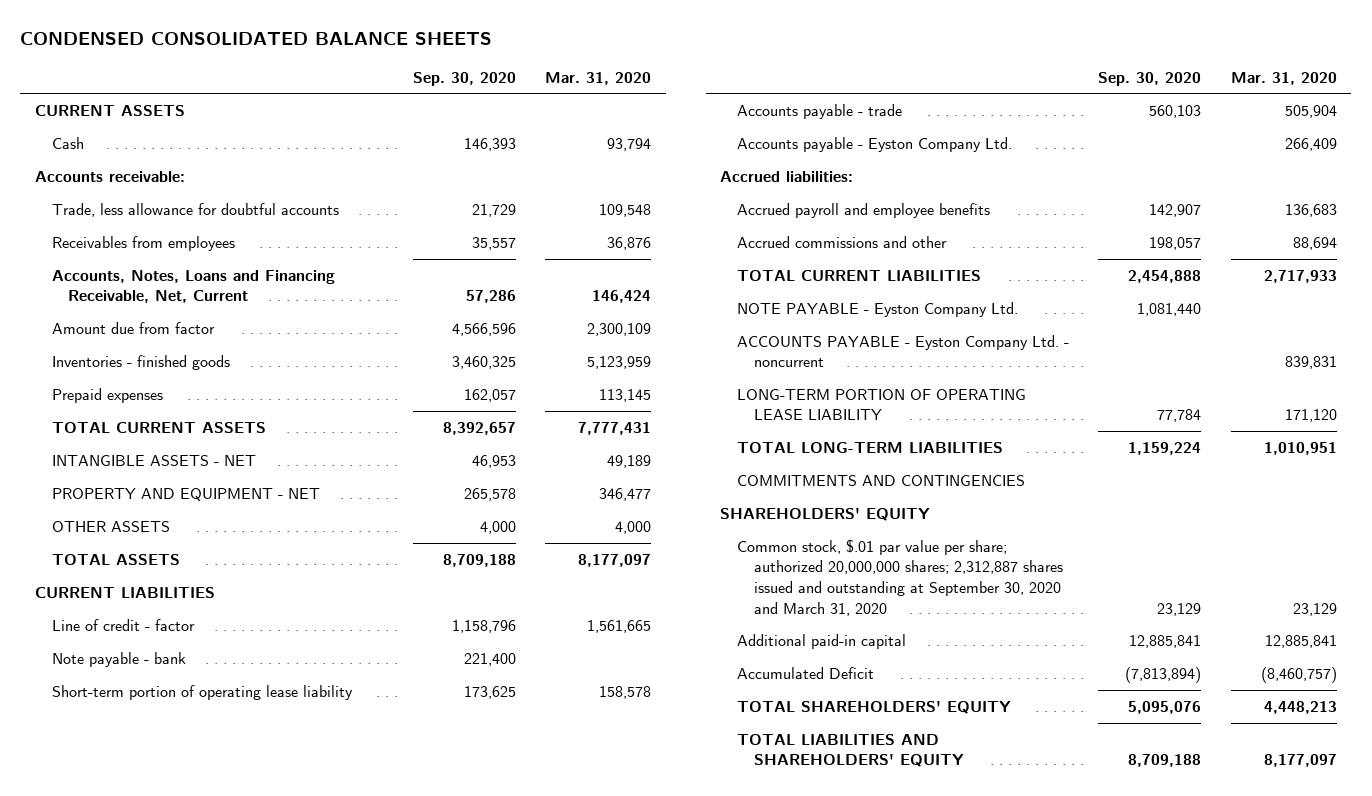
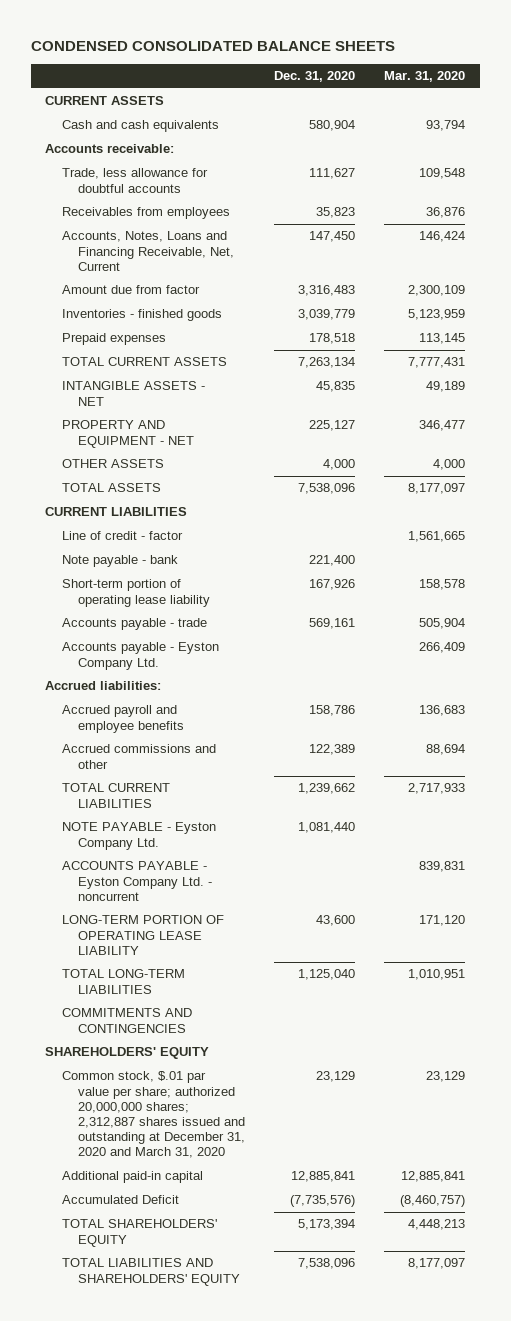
[412,71,516,86] Sep. 30, 2020 -> none
none -> [274,71,356,83] Dec. 31, 2020
[51,136,84,149] Cash -> [61,120,219,133] Cash and cash equivalents
[737,538,1063,616] Common stock, $.01 par value per share; authorized 20,000,000 shares; 2,312,887 shares issued and outstanding at September 30, 2020 and March 31, 2020 -> [61,1071,245,1159] Common stock, $.01 par value per share; authorized 20,000,000 shares; 2,312,887 shares issued and outstanding at December 31, 2020 and March 31, 2020

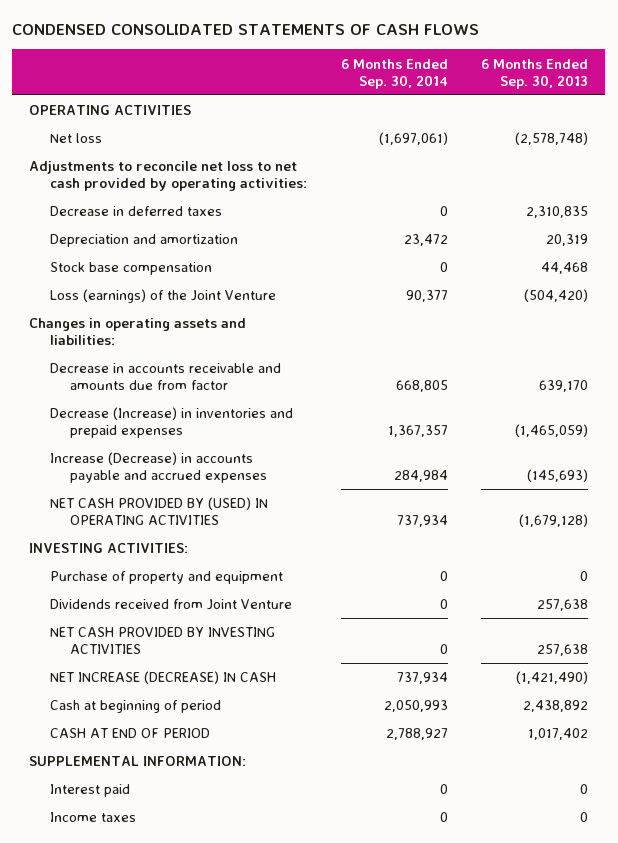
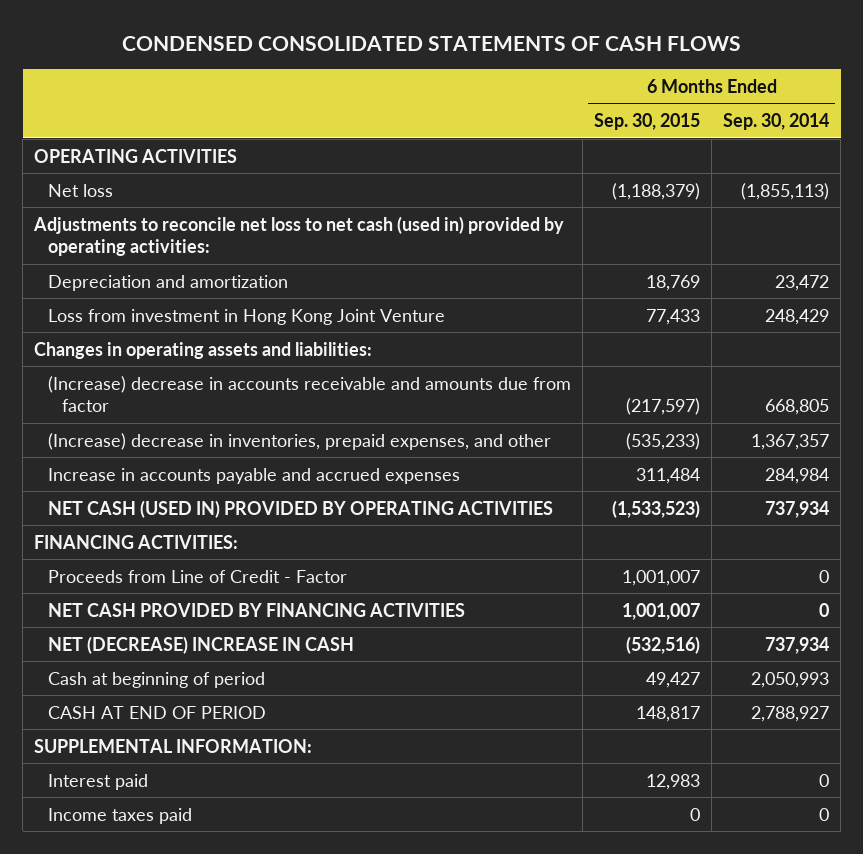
[481,58,589,89] 6 Months Ended Sep. 30, 2013 -> none
none -> [594,112,701,130] Sep. 30, 2015
[49,206,222,217] Decrease in deferred taxes -> none
[378,132,448,146] (1,697,061) -> [741,182,830,200] (1,855,113)
[29,161,307,192] Adjustments to reconcile net loss to net cash provided by operating activities: -> [33,215,565,257] Adjustments to reconcile net loss to net cash (used in) provided by operating activities:
[49,262,212,276] Stock base compensation -> none
[49,289,276,304] Loss (earnings) of the Joint Venture -> [48,308,446,325] Loss from investment in Hong Kong Joint Venture
[405,290,448,303] 90,377 -> [765,308,830,325] 248,429
[29,543,189,554] INVESTING ACTIVITIES: -> none
[49,571,283,585] Purchase of property and equipment -> none
[49,599,292,611] Dividends received from Joint Venture -> none
[49,363,281,391] Decrease in accounts receivable and amounts due from factor -> [48,375,572,413] (Increase) decrease in accounts receivable and amounts due from factor
[49,407,293,439] Decrease (Increase) in inventories and prepaid expenses -> [48,432,552,450] (Increase) decrease in inventories, prepaid expenses, and other
[49,452,268,484] Increase (Decrease) in accounts payable and accrued expenses -> [48,467,461,484] Increase in accounts payable and accrued expenses
[49,497,268,526] NET CASH PROVIDED BY (USED) IN OPERATING ACTIVITIES -> [48,499,554,518] NET CASH (USED IN) PROVIDED BY OPERATING ACTIVITIES
none -> [34,534,239,549] FINANCING ACTIVITIES:
none -> [48,569,348,583] Proceeds from Line of Credit - Factor
[49,627,275,655] NET CASH PROVIDED BY INVESTING ACTIVITIES -> [48,602,466,617] NET CASH PROVIDED BY FINANCING ACTIVITIES
[49,671,276,685] NET INCREASE (DECREASE) IN CASH -> [48,635,355,654] NET (DECREASE) INCREASE IN CASH
[49,812,136,823] Income taxes -> [48,807,193,824] Income taxes paid

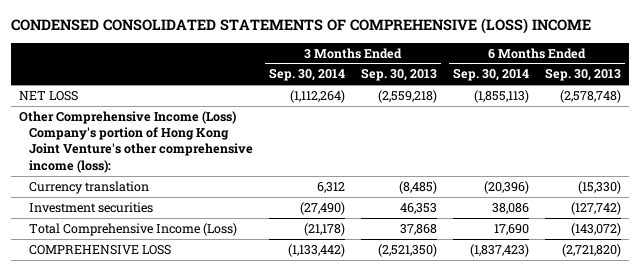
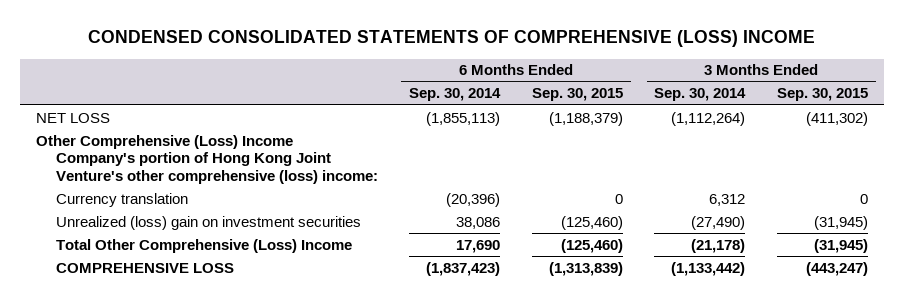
[361,68,438,82] Sep. 30, 2013 -> none
[545,68,622,82] Sep. 30, 2013 -> none
none -> [531,88,623,102] Sep. 30, 2015
none -> [777,88,869,102] Sep. 30, 2015
[18,110,254,173] Other Comprehensive Income (Loss) Company's portion of Hong Kong Joint Venture's other comprehensive income (loss): -> [35,134,378,185] Other Comprehensive (Loss) Income Company's portion of Hong Kong Joint Venture's other comprehensive (loss) income:
[29,201,154,213] Investment securities -> [55,215,361,230] Unrealized (loss) gain on investment securities
[29,222,238,236] Total Comprehensive Income (Loss) -> [55,238,352,253] Total Other Comprehensive (Loss) Income

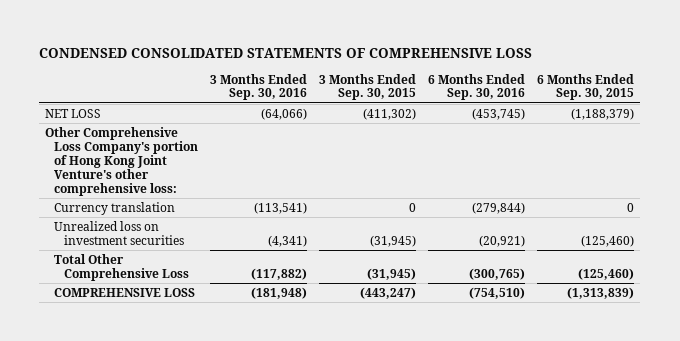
[87,30,815,48] CONDENSED CONSOLIDATED STATEMENTS OF COMPREHENSIVE (LOSS) INCOME -> [39,47,533,58] CONDENSED CONSOLIDATED STATEMENTS OF COMPREHENSIVE LOSS
[409,88,502,102] Sep. 30, 2014 -> none
[654,88,747,102] Sep. 30, 2014 -> none
none -> [210,73,308,101] 3 Months Ended Sep. 30, 2016
none -> [428,73,526,101] 6 Months Ended Sep. 30, 2016
[35,134,378,185] Other Comprehensive (Loss) Income Company's portion of Hong Kong Joint Venture's other comprehensive (loss) income: -> [45,126,199,196] Other Comprehensive Loss Company's portion of Hong Kong Joint Venture's other comprehensive loss:
[55,215,361,230] Unrealized (loss) gain on investment securities -> [54,220,184,245] Unrealized loss on investment securities
[55,238,352,253] Total Other Comprehensive (Loss) Income -> [54,253,189,281] Total Other Comprehensive Loss

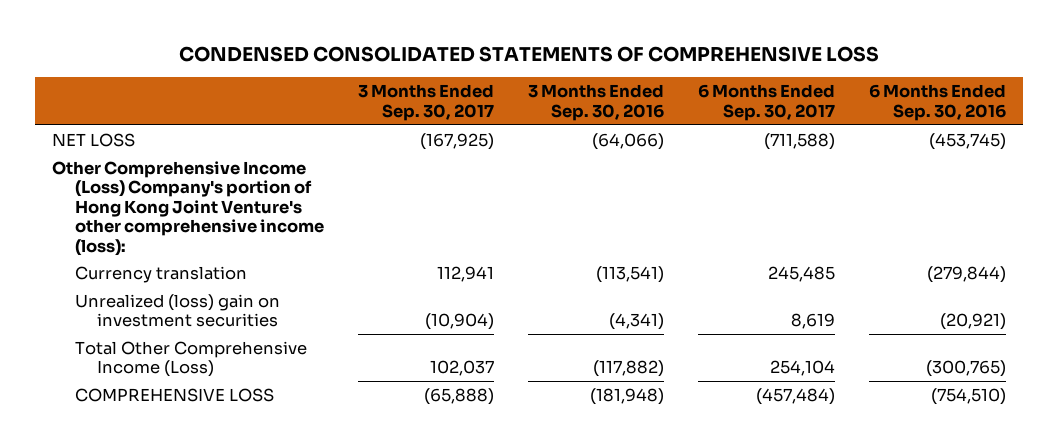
[319,73,417,101] 3 Months Ended Sep. 30, 2015 -> none
[537,73,635,101] 6 Months Ended Sep. 30, 2015 -> none
none -> [357,84,494,121] 3 Months Ended Sep. 30, 2017
none -> [697,84,835,121] 6 Months Ended Sep. 30, 2017
[45,126,199,196] Other Comprehensive Loss Company's portion of Hong Kong Joint Venture's other comprehensive loss: -> [52,160,324,256] Other Comprehensive Income (Loss) Company's portion of Hong Kong Joint Venture's other comprehensive income (loss):
[54,220,184,245] Unrealized loss on investment securities -> [74,293,280,328] Unrealized (loss) gain on investment securities
[54,253,189,281] Total Other Comprehensive Loss -> [74,340,307,378] Total Other Comprehensive Income (Loss)

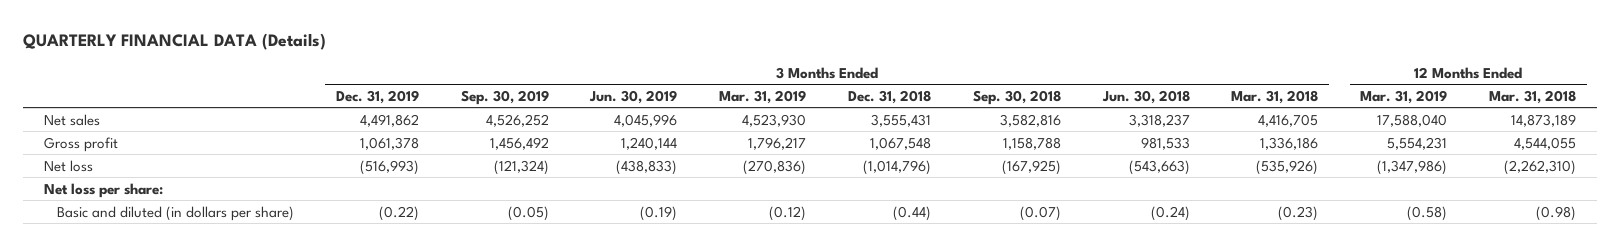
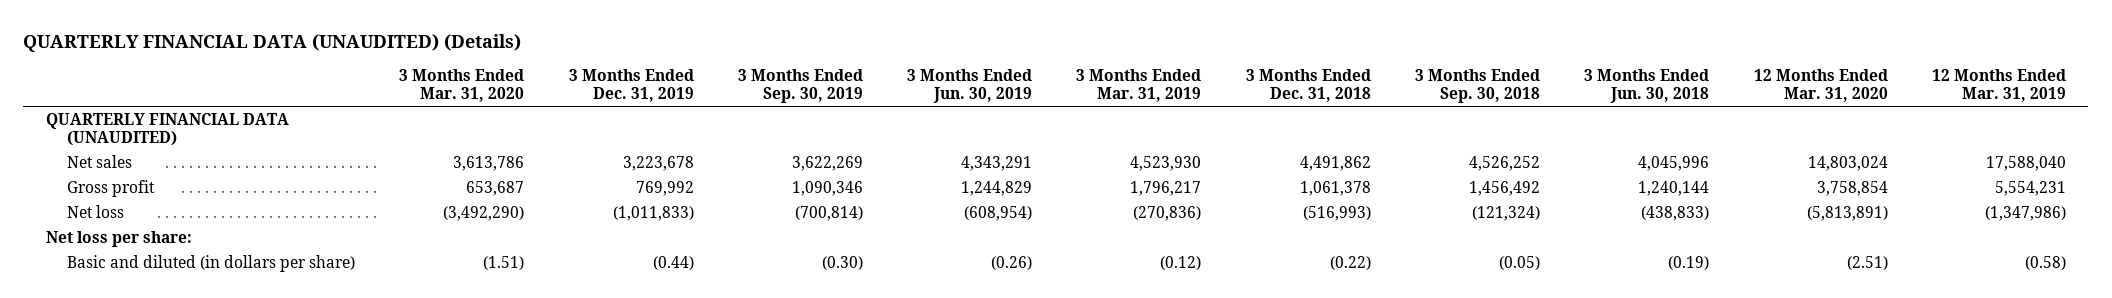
[22,33,326,51] QUARTERLY FINANCIAL DATA (Details) -> [23,33,522,52] QUARTERLY FINANCIAL DATA (UNAUDITED) (Details)
[1231,89,1319,104] Mar. 31, 2018 -> none
[1489,89,1577,104] Mar. 31, 2018 -> none
none -> [399,69,525,103] 3 Months Ended Mar. 31, 2020
none -> [1753,69,1888,103] 12 Months Ended Mar. 31, 2020
none -> [45,113,289,147] QUARTERLY FINANCIAL DATA (UNAUDITED)
[359,113,419,127] 4,491,862 -> [622,156,694,172] 3,223,678
[485,113,549,127] 4,526,252 -> [791,156,863,172] 3,622,269
[614,113,678,127] 4,045,996 -> [961,156,1033,172] 4,343,291
[871,113,932,127] 3,555,431 -> [1299,156,1371,172] 4,491,862
[999,113,1061,127] 3,582,816 -> [1469,156,1541,172] 4,526,252
[1128,113,1190,127] 3,318,237 -> [1638,156,1710,172] 4,045,996
[359,136,419,150] 1,061,378 -> [635,181,694,197] 769,992
[489,136,549,150] 1,456,492 -> [791,181,863,197] 1,090,346
[621,136,678,150] 1,240,144 -> [961,181,1033,197] 1,244,829
[870,136,932,150] 1,067,548 -> [1299,181,1371,197] 1,061,378
[1002,136,1061,150] 1,158,788 -> [1469,181,1541,197] 1,456,492
[1140,136,1190,150] 981,533 -> [1638,181,1710,197] 1,240,144
[359,159,419,175] (516,993) -> [612,206,694,222] (1,011,833)
[493,159,549,175] (121,324) -> [794,206,863,222] (700,814)
[616,159,678,175] (438,833) -> [964,206,1033,222] (608,954)
[863,159,932,175] (1,014,796) -> [1302,206,1371,222] (516,993)
[1001,159,1061,175] (167,925) -> [1472,206,1541,222] (121,324)
[1128,159,1190,175] (543,663) -> [1641,206,1710,222] (438,833)
[378,205,419,221] (0.22) -> [652,256,694,271] (0.44)
[507,205,549,221] (0.05) -> [821,256,863,271] (0.30)
[640,205,678,221] (0.19) -> [991,256,1033,271] (0.26)
[893,205,932,221] (0.44) -> [1329,256,1371,271] (0.22)
[1019,205,1061,221] (0.07) -> [1499,256,1541,271] (0.05)
[1150,205,1190,221] (0.24) -> [1668,256,1710,271] (0.19)

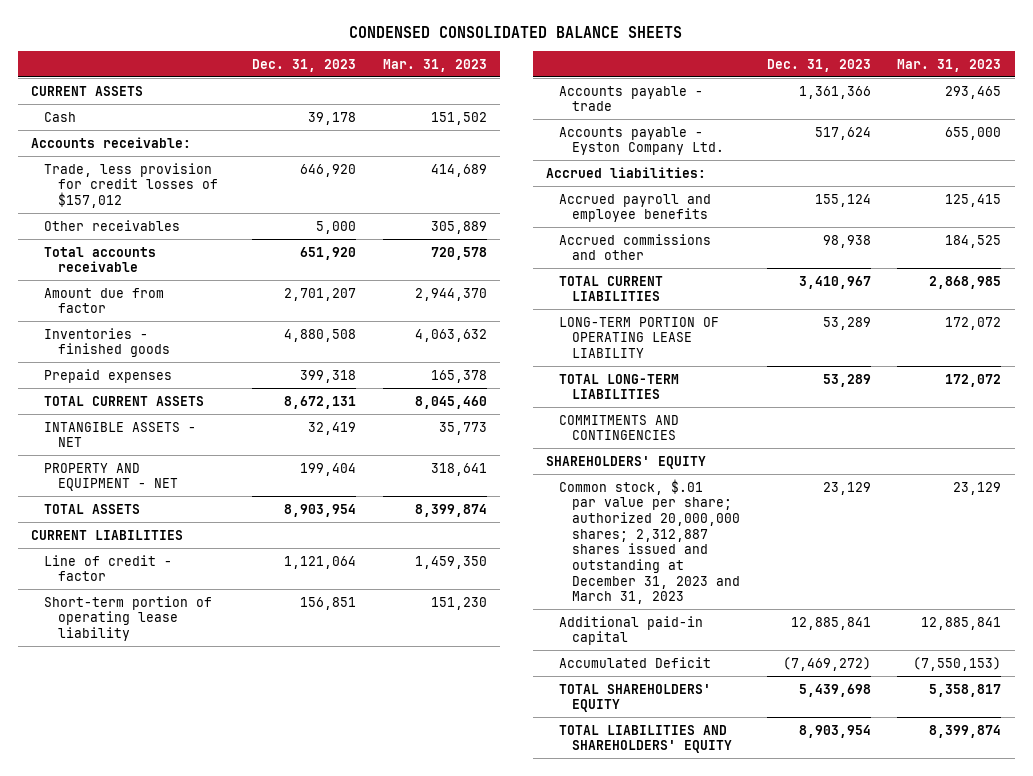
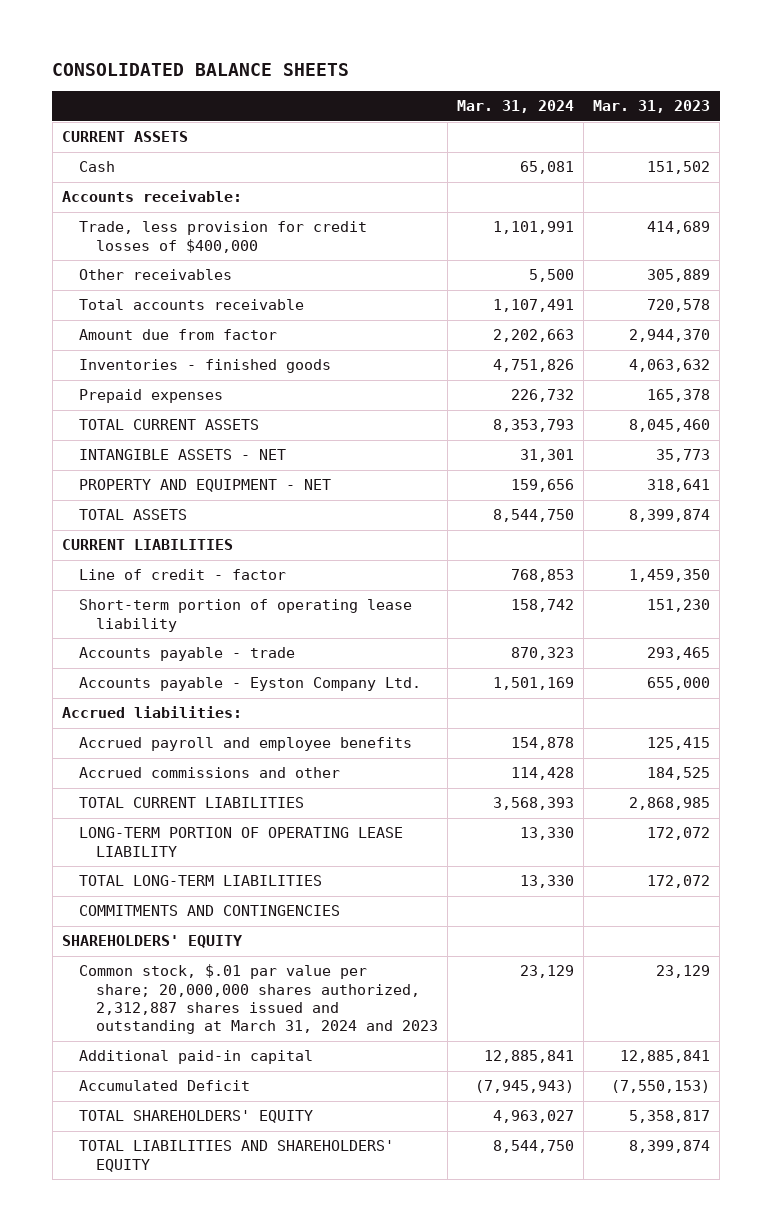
[349,26,683,39] CONDENSED CONSOLIDATED BALANCE SHEETS -> [52,62,350,76] CONSOLIDATED BALANCE SHEETS
[252,58,357,72] Dec. 31, 2023 -> none
none -> [457,100,575,114] Mar. 31, 2024
[44,162,218,208] Trade, less provision for credit losses of $157,012 -> [78,221,367,253] Trade, less provision for credit losses of $400,000
[559,478,741,605] Common stock, $.01 par value per share; authorized 20,000,000 shares; 2,312,887 shares issued and outstanding at December 31, 2023 and March 31, 2023 -> [78,964,439,1035] Common stock, $.01 par value per share; 20,000,000 shares authorized, 2,312,887 shares issued and outstanding at March 31, 2024 and 2023

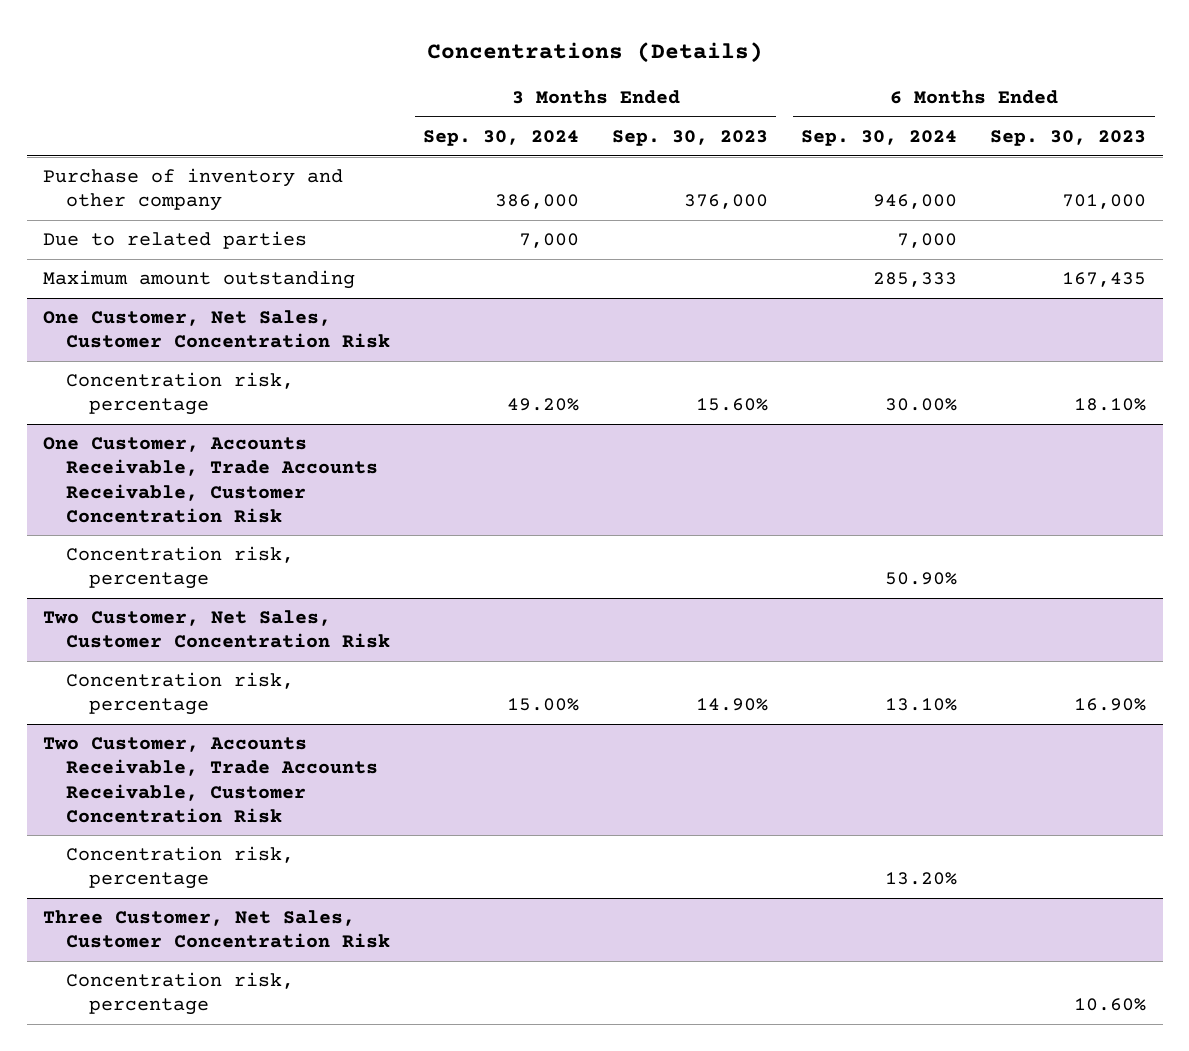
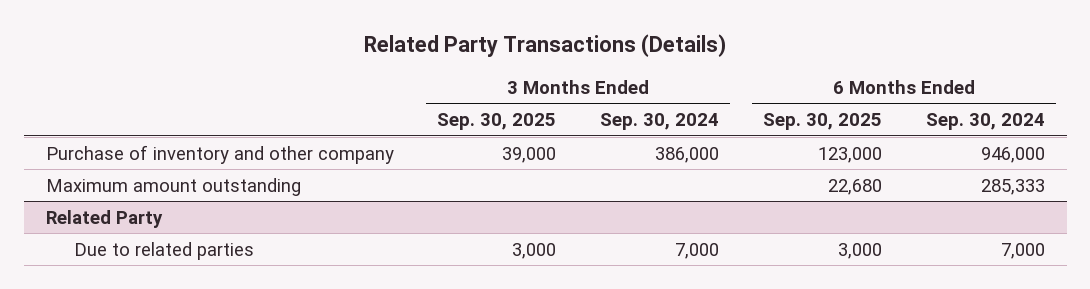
[426,41,763,63] Concentrations (Details) -> [364,34,727,58] Related Party Transactions (Details)
[612,130,769,147] Sep. 30, 2023 -> none
[990,130,1147,147] Sep. 30, 2023 -> none
none -> [437,113,557,131] Sep. 30, 2025
none -> [762,113,882,131] Sep. 30, 2025
[43,231,308,250] Due to related parties -> none
[43,310,390,349] One Customer, Net Sales, Customer Concentration Risk -> none
[65,372,294,416] Concentration risk, percentage -> none
[43,437,378,523] One Customer, Accounts Receivable, Trade Accounts Receivable, Customer Concentration Risk -> none
[65,546,294,590] Concentration risk, percentage -> none
[43,610,390,649] Two Customer, Net Sales, Customer Concentration Risk -> none
[65,672,294,716] Concentration risk, percentage -> none
[43,737,378,823] Two Customer, Accounts Receivable, Trade Accounts Receivable, Customer Concentration Risk -> none
[65,846,294,890] Concentration risk, percentage -> none
[43,910,390,949] Three Customer, Net Sales, Customer Concentration Risk -> none
[65,972,294,1016] Concentration risk, percentage -> none
none -> [45,209,163,228] Related Party
none -> [73,241,254,260] Due to related parties

